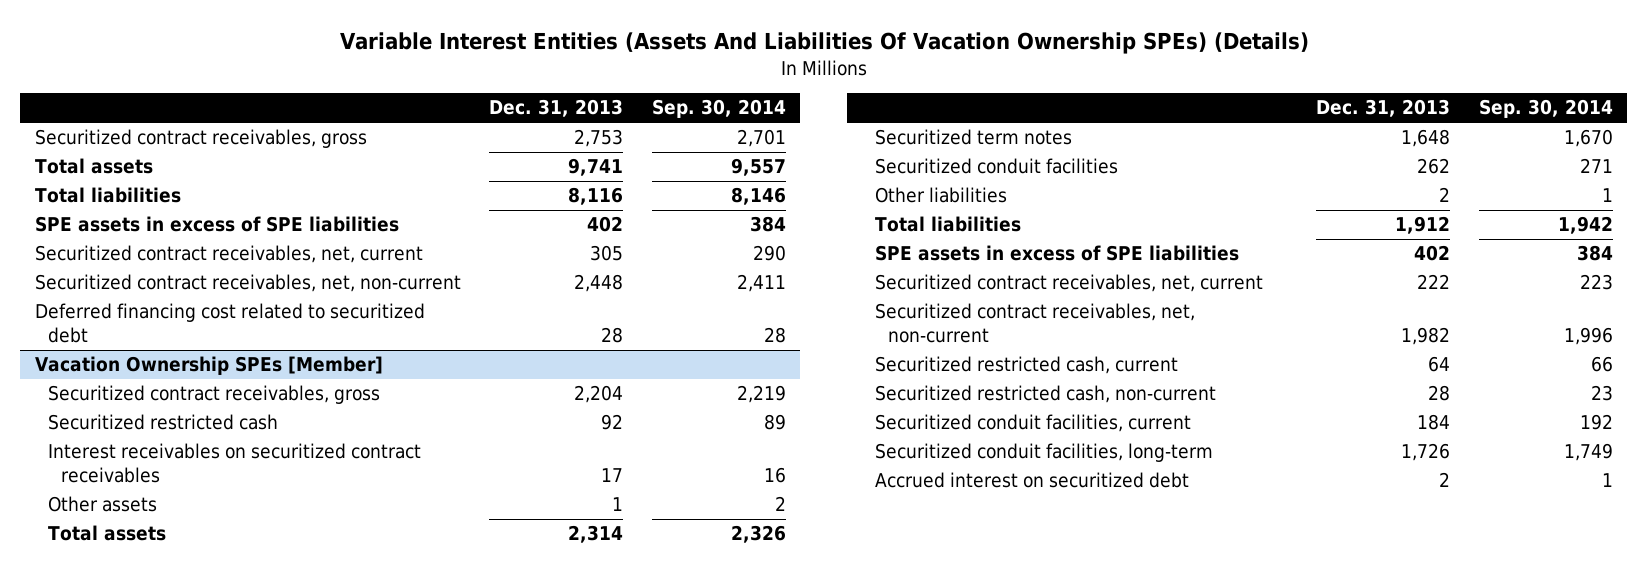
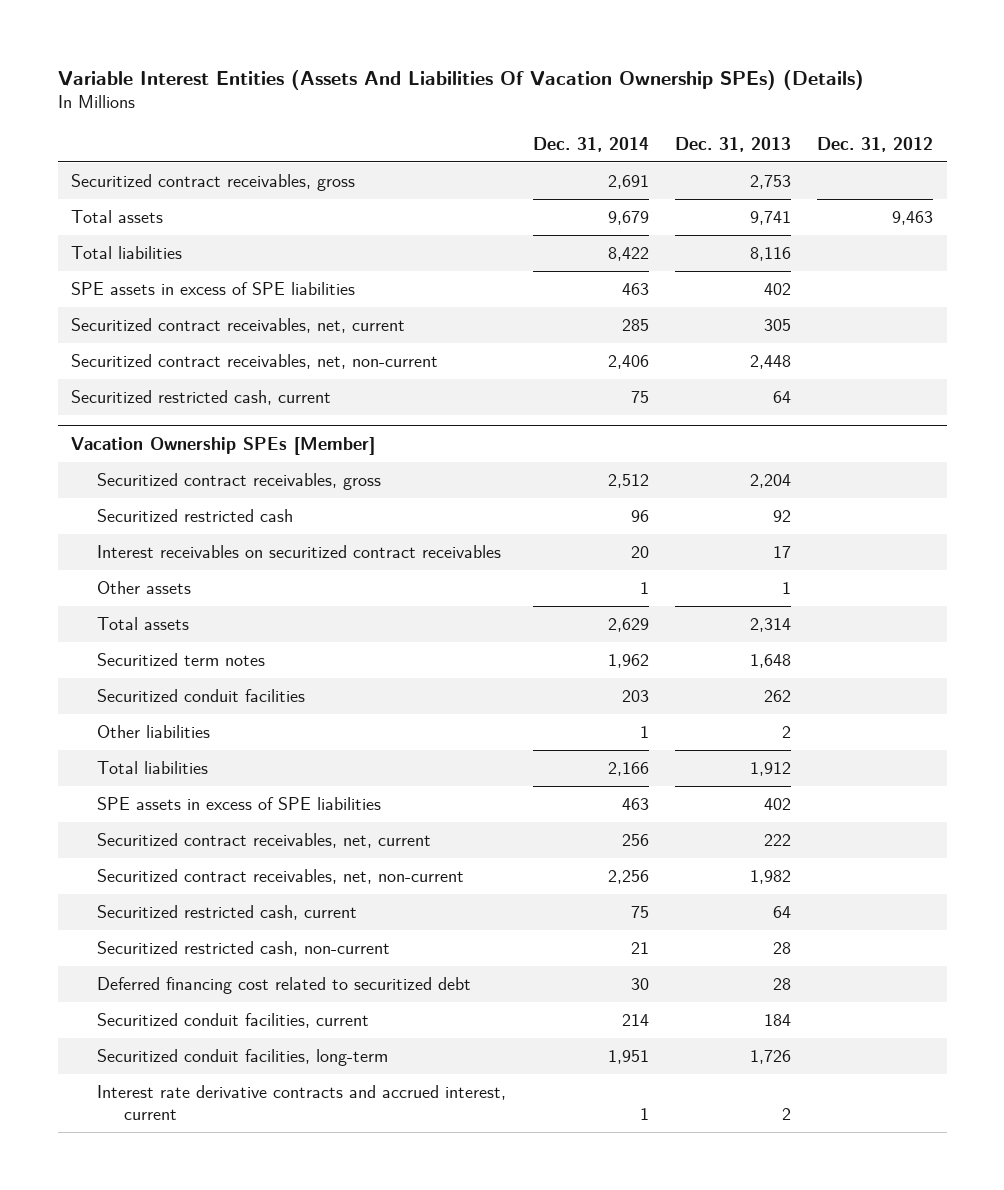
[651,99,786,119] Sep. 30, 2014 -> none
none -> [532,137,649,153] Dec. 31, 2014
none -> [817,137,934,153] Dec. 31, 2012
[34,303,425,344] Deferred financing cost related to securitized debt -> none
none -> [70,390,331,406] Securitized restricted cash, current
none -> [97,977,472,995] Deferred financing cost related to securitized debt
[874,472,1189,489] Accrued interest on securitized debt -> [97,1085,507,1121] Interest rate derivative contracts and accrued interest, current

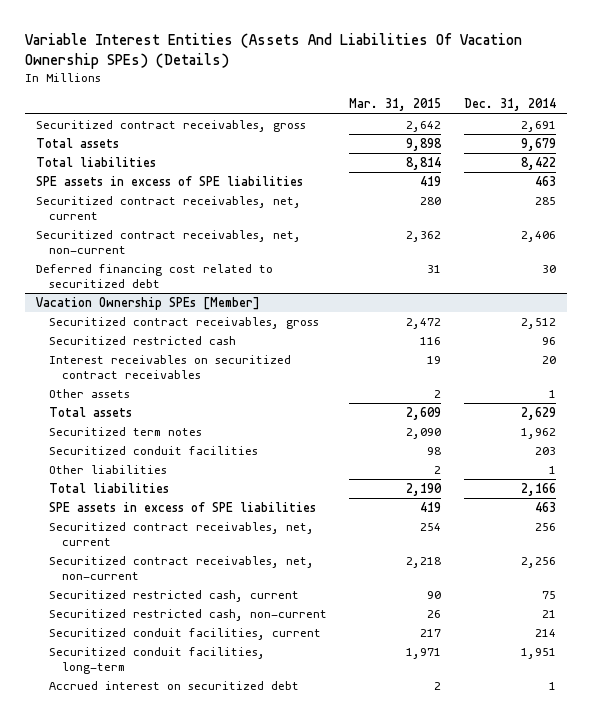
[675,137,792,153] Dec. 31, 2013 -> none
[817,137,934,153] Dec. 31, 2012 -> none
none -> [349,98,442,112] Mar. 31, 2015
[70,390,331,406] Securitized restricted cash, current -> none
none -> [36,263,274,288] Deferred financing cost related to securitized debt
[97,977,472,995] Deferred financing cost related to securitized debt -> none
[97,1085,507,1121] Interest rate derivative contracts and accrued interest, current -> [49,680,300,690] Accrued interest on securitized debt

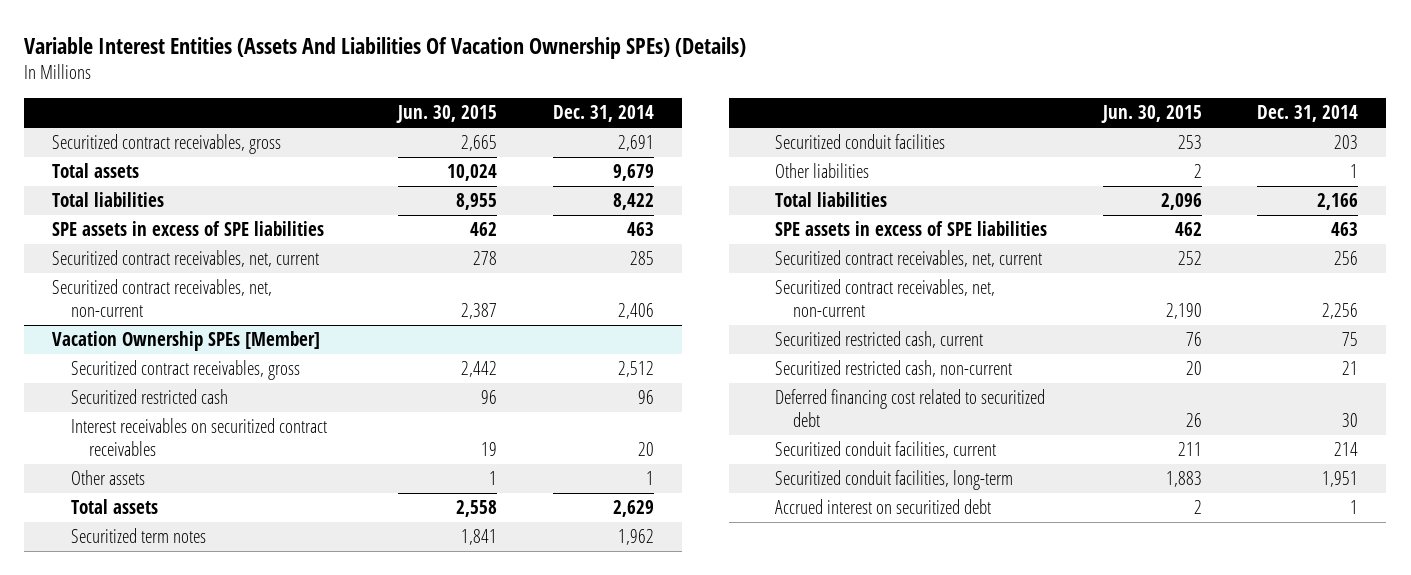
[349,98,442,112] Mar. 31, 2015 -> none
none -> [396,105,498,124] Jun. 30, 2015
[36,263,274,288] Deferred financing cost related to securitized debt -> none
none -> [775,389,1046,428] Deferred financing cost related to securitized debt

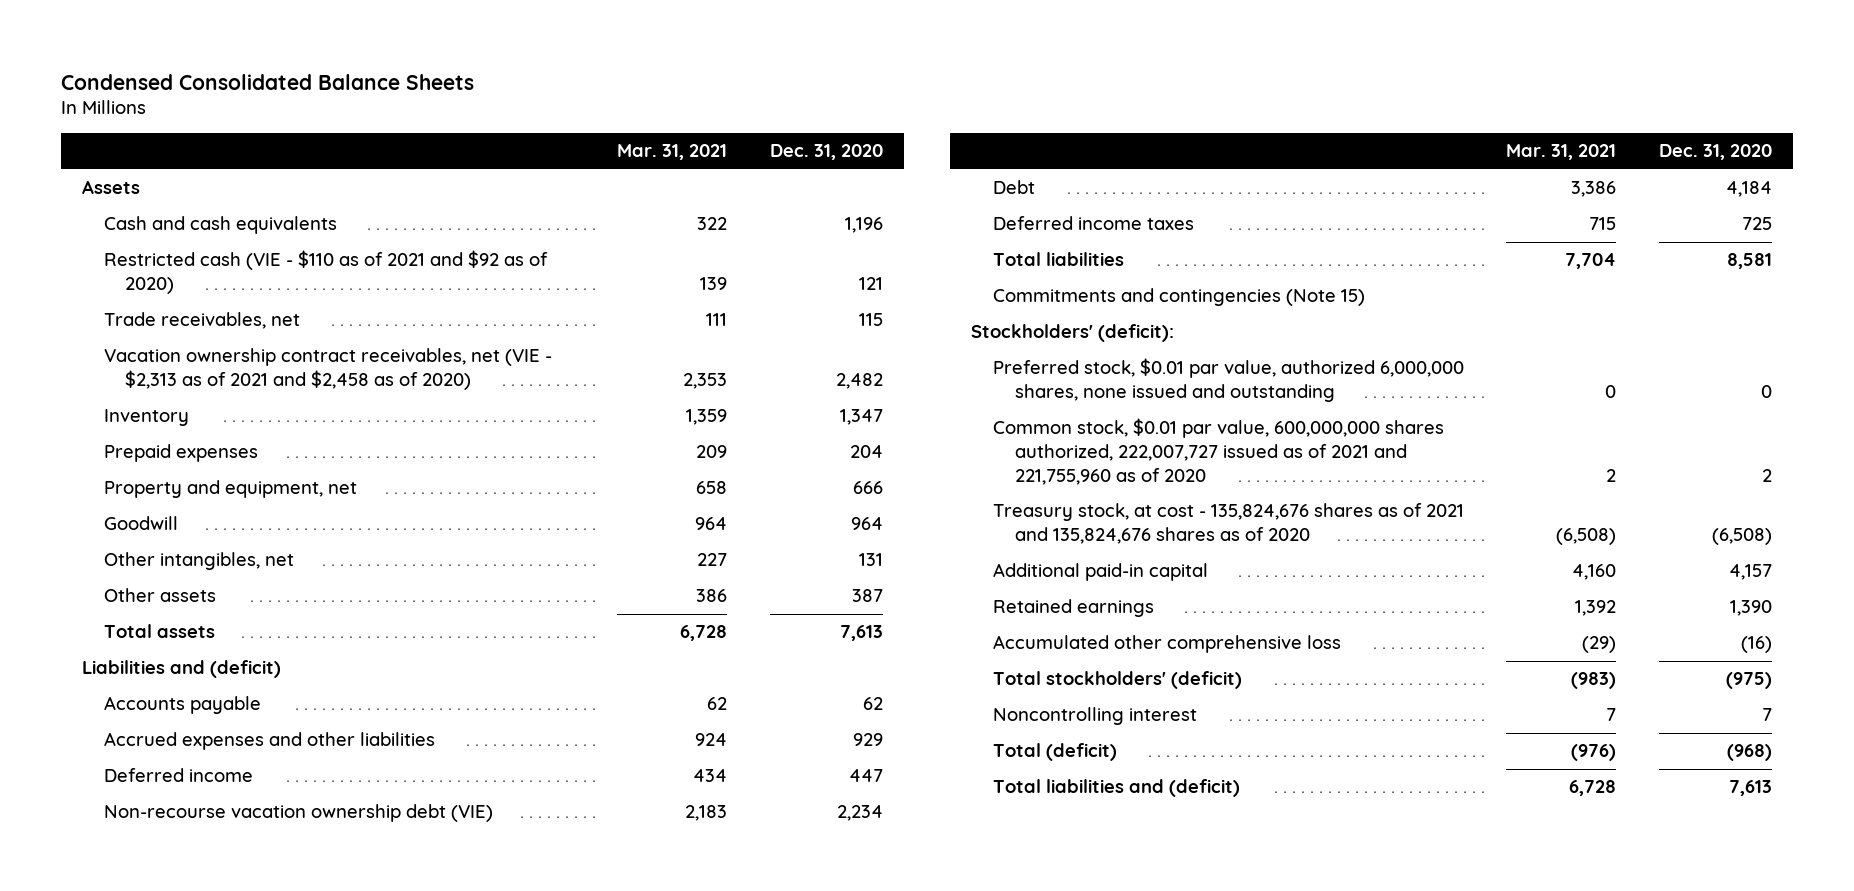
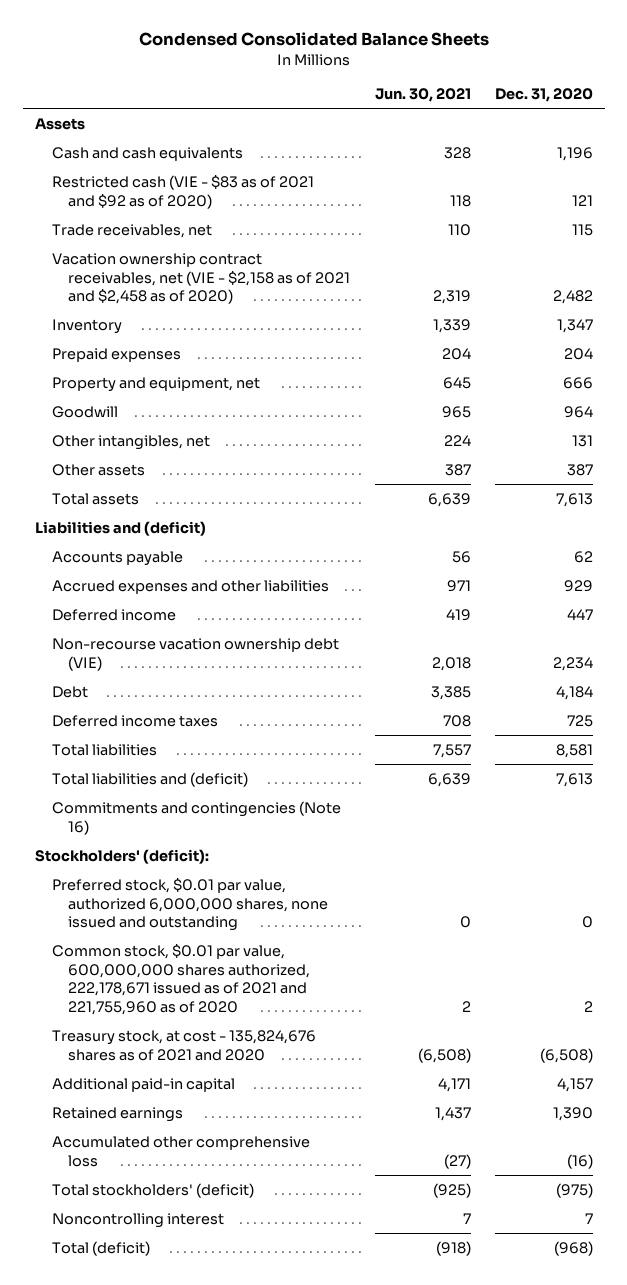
[617,144,728,161] Mar. 31, 2021 -> none
none -> [374,87,471,102] Jun. 30, 2021
[103,250,548,295] Restricted cash (VIE - $110 as of 2021 and $92 as of 2020) -> [51,174,314,209] Restricted cash (VIE - $83 as of 2021 and $92 as of 2020)
[103,348,552,391] Vacation ownership contract receivables, net (VIE - $2,313 as of 2021 and $2,458 as of 2020) -> [51,252,351,305] Vacation ownership contract receivables, net (VIE - $2,158 as of 2021 and $2,458 as of 2020)
[992,779,1240,798] Total liabilities and (deficit) -> [51,771,248,787] Total liabilities and (deficit)
[992,288,1365,307] Commitments and contingencies (Note 15) -> [51,800,341,835] Commitments and contingencies (Note 16)
[992,418,1444,486] Common stock, $0.01 par value, 600,000,000 shares authorized, 222,007,727 issued as of 2021 and 221,755,960 as of 2020 -> [51,943,311,1015] Common stock, $0.01 par value, 600,000,000 shares authorized, 222,178,671 issued as of 2021 and 221,755,960 as of 2020
[992,503,1464,545] Treasury stock, at cost - 135,824,676 shares as of 2021 and 135,824,676 shares as of 2020 -> [51,1029,316,1061] Treasury stock, at cost - 135,824,676 shares as of 2021 and 2020

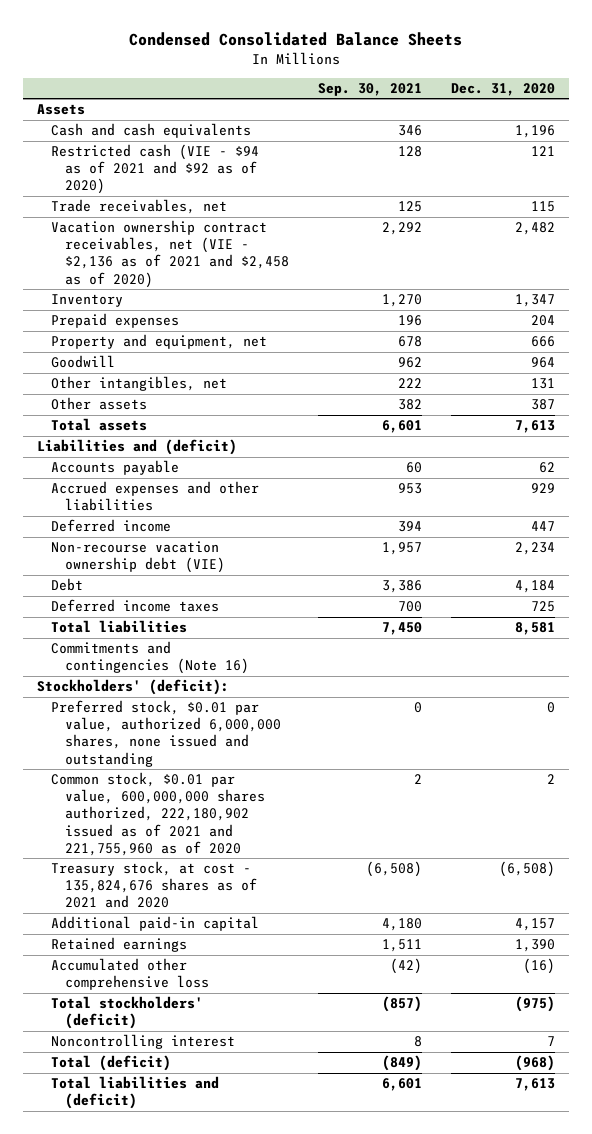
[374,87,471,102] Jun. 30, 2021 -> none
none -> [317,82,422,96] Sep. 30, 2021
[51,174,314,209] Restricted cash (VIE - $83 as of 2021 and $92 as of 2020) -> [51,144,260,195] Restricted cash (VIE - $94 as of 2021 and $92 as of 2020)
[51,252,351,305] Vacation ownership contract receivables, net (VIE - $2,158 as of 2021 and $2,458 as of 2020) -> [51,220,289,288] Vacation ownership contract receivables, net (VIE - $2,136 as of 2021 and $2,458 as of 2020)
[51,943,311,1015] Common stock, $0.01 par value, 600,000,000 shares authorized, 222,178,671 issued as of 2021 and 221,755,960 as of 2020 -> [51,772,265,856] Common stock, $0.01 par value, 600,000,000 shares authorized, 222,180,902 issued as of 2021 and 221,755,960 as of 2020
[51,771,248,787] Total liabilities and (deficit) -> [51,1076,220,1110] Total liabilities and (deficit)

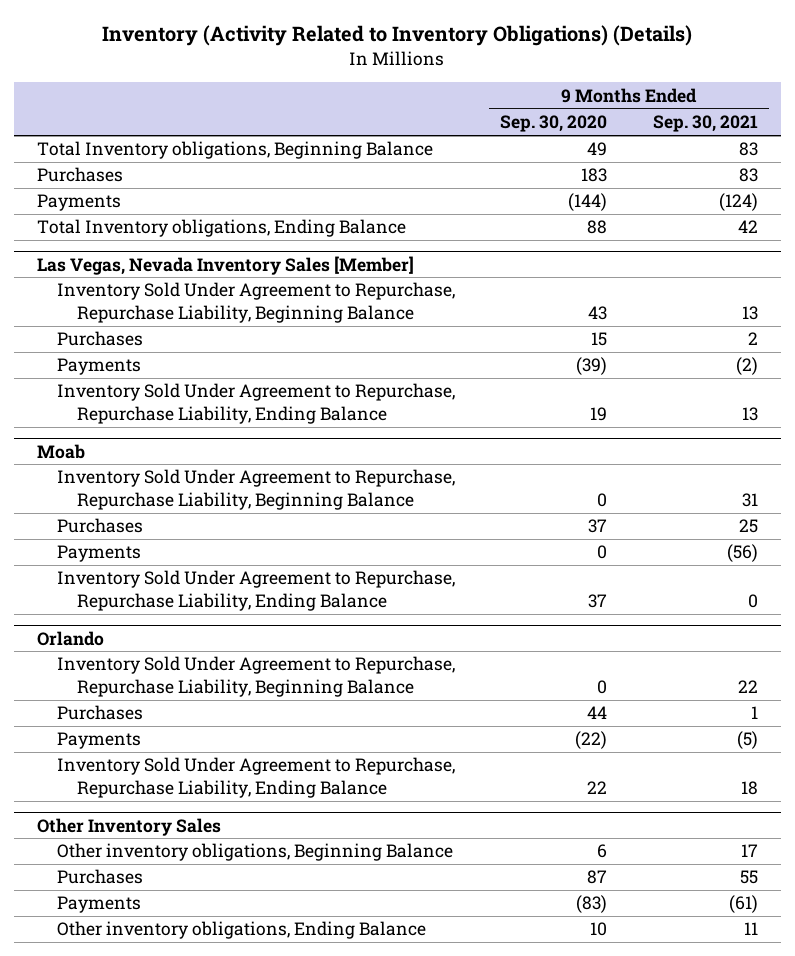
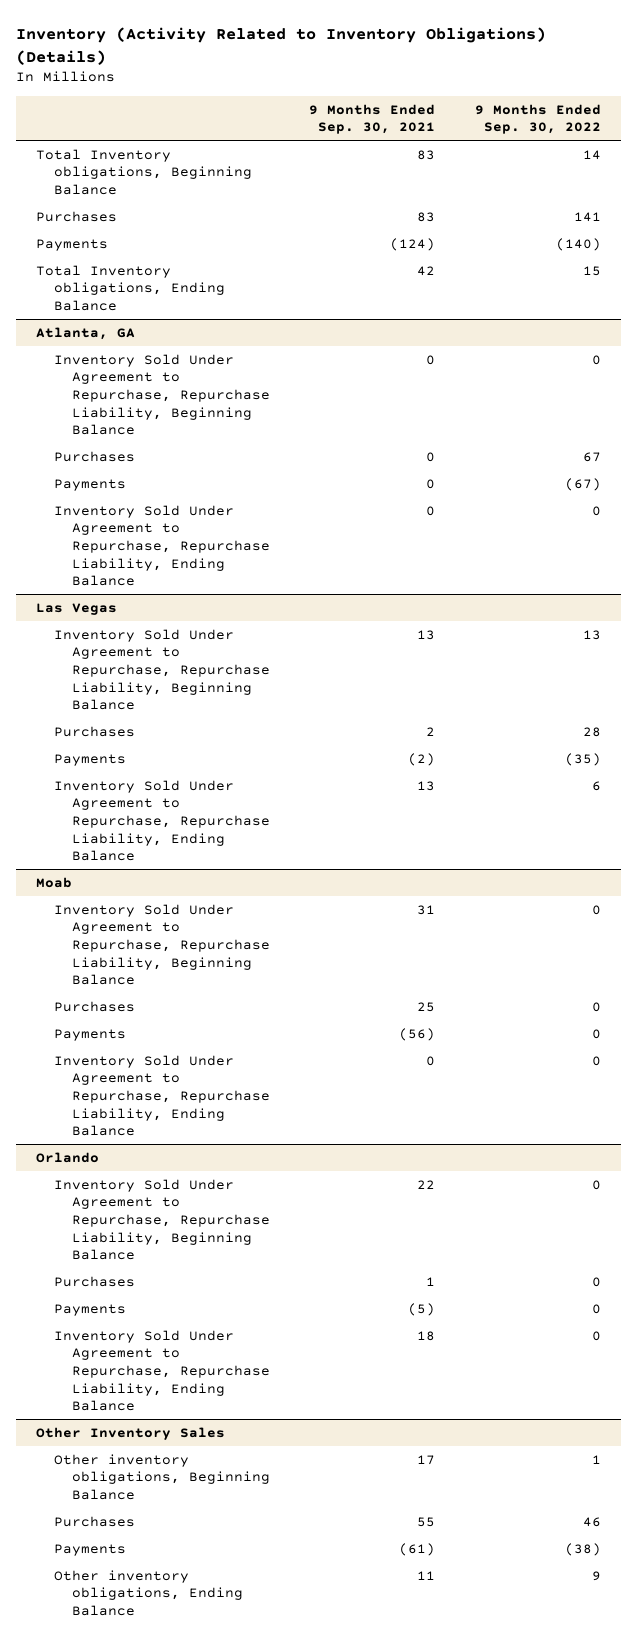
[500,115,608,133] Sep. 30, 2020 -> none
none -> [475,103,602,135] 9 Months Ended Sep. 30, 2022
none -> [35,326,135,340] Atlanta, GA
none -> [53,353,270,436] Inventory Sold Under Agreement to Repurchase, Repurchase Liability, Beginning Balance
none -> [53,450,135,462] Purchases
none -> [53,478,126,491] Payments
none -> [53,504,270,587] Inventory Sold Under Agreement to Repurchase, Repurchase Liability, Ending Balance
[36,255,414,275] Las Vegas, Nevada Inventory Sales [Member] -> [35,602,117,615] Las Vegas

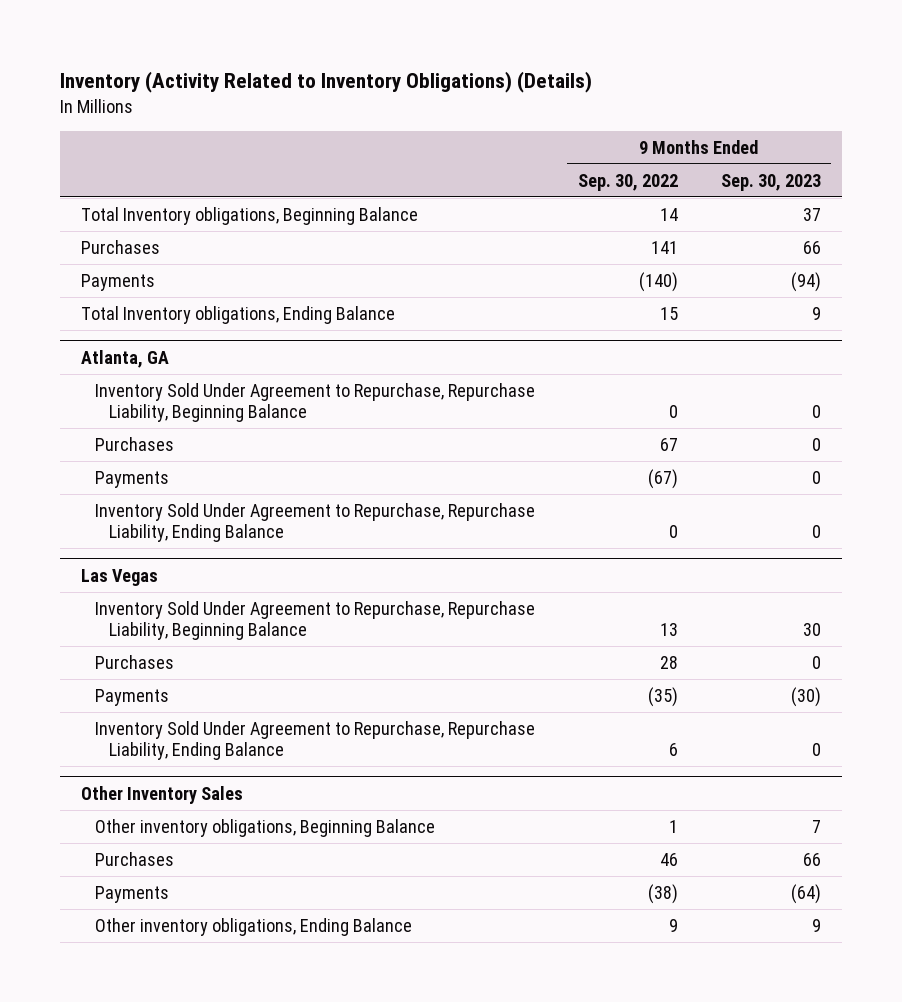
[309,103,436,135] 9 Months Ended Sep. 30, 2021 -> none
none -> [720,173,821,191] Sep. 30, 2023
[35,876,72,888] Moab -> none
[53,903,270,986] Inventory Sold Under Agreement to Repurchase, Repurchase Liability, Beginning Balance -> none
[53,1000,135,1012] Purchases -> none
[53,1028,126,1041] Payments -> none
[53,1054,270,1137] Inventory Sold Under Agreement to Repurchase, Repurchase Liability, Ending Balance -> none
[35,1151,99,1163] Orlando -> none
[53,1178,270,1261] Inventory Sold Under Agreement to Repurchase, Repurchase Liability, Beginning Balance -> none
[53,1275,135,1287] Purchases -> none
[53,1303,126,1316] Payments -> none
[53,1329,270,1412] Inventory Sold Under Agreement to Repurchase, Repurchase Liability, Ending Balance -> none

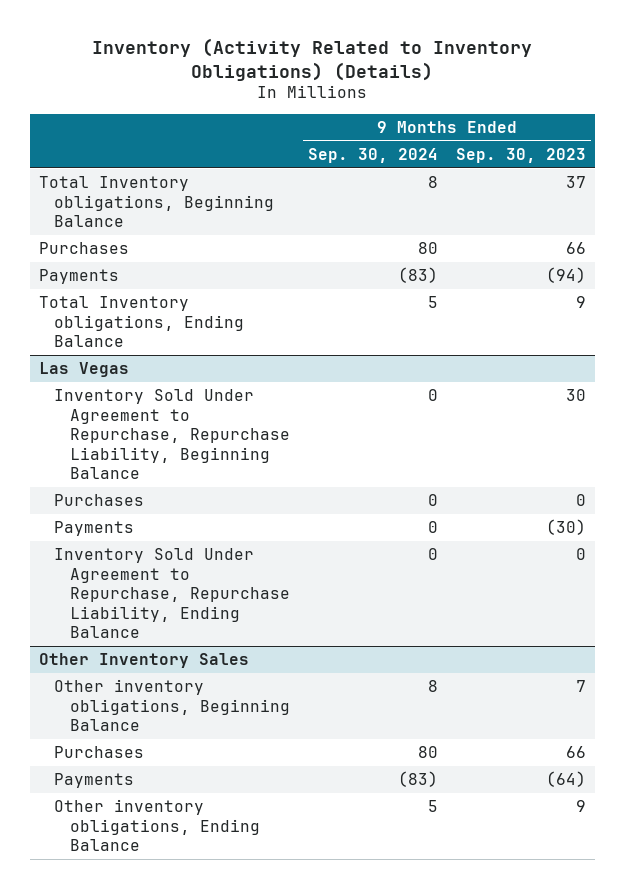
[577,173,678,191] Sep. 30, 2022 -> none
none -> [307,147,438,163] Sep. 30, 2024
[81,349,170,368] Atlanta, GA -> none
[95,382,536,423] Inventory Sold Under Agreement to Repurchase, Repurchase Liability, Beginning Balance -> none
[95,436,175,451] Purchases -> none
[95,470,170,488] Payments -> none
[95,502,536,543] Inventory Sold Under Agreement to Repurchase, Repurchase Liability, Ending Balance -> none

